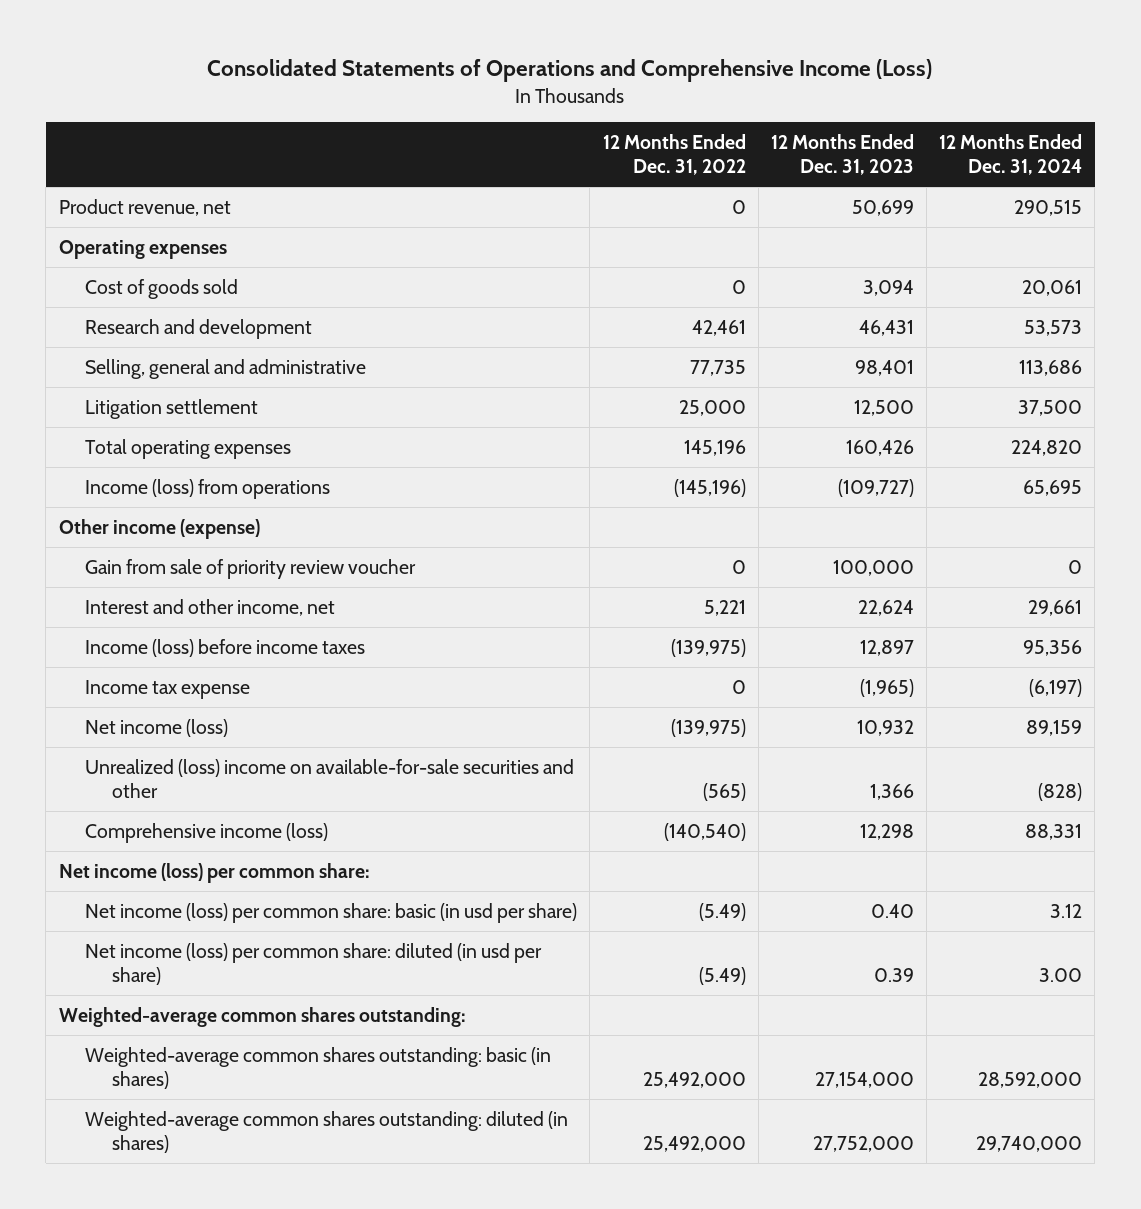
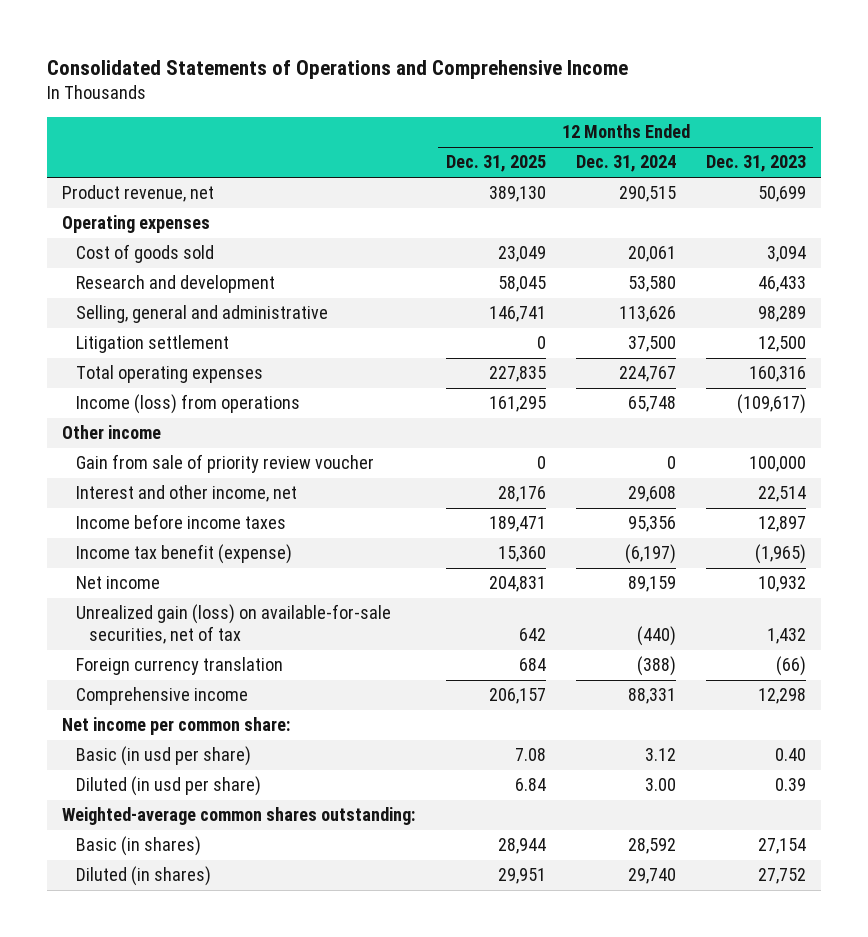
[207,59,933,83] Consolidated Statements of Operations and Comprehensive Income (Loss) -> [47,60,629,80] Consolidated Statements of Operations and Comprehensive Income
[602,133,746,176] 12 Months Ended Dec. 31, 2022 -> none
none -> [445,155,546,173] Dec. 31, 2025
[858,319,914,336] 46,431 -> [757,276,806,293] 46,433
[1024,319,1083,336] 53,573 -> [627,276,676,293] 53,580
[854,359,914,376] 98,401 -> [757,306,806,323] 98,289
[1019,359,1083,376] 113,686 -> [618,306,676,323] 113,626
[845,439,914,456] 160,426 -> [748,366,806,383] 160,316
[1011,439,1083,456] 224,820 -> [618,366,676,383] 224,767
[837,478,914,497] (109,727) -> [736,394,806,415] (109,617)
[1023,479,1083,496] 65,695 -> [627,396,676,413] 65,748
[58,518,260,539] Other income (expense) -> [62,425,162,440] Other income
[857,599,914,616] 22,624 -> [757,486,806,503] 22,514
[1028,599,1083,616] 29,661 -> [627,486,676,503] 29,608
[85,638,366,657] Income (loss) before income taxes -> [75,514,286,530] Income before income taxes
[85,679,251,699] Income tax expense -> [75,544,292,565] Income tax benefit (expense)
[85,718,229,737] Net income (loss) -> [75,576,160,590] Net income
[85,758,575,799] Unrealized (loss) income on available-for-sale securities and other -> [75,604,391,645] Unrealized gain (loss) on available-for-sale securities, net of tax
[869,784,914,801] 1,366 -> [766,628,806,645] 1,432
[1038,783,1083,802] (828) -> [636,626,676,647] (440)
none -> [75,657,283,676] Foreign currency translation
[85,822,329,843] Comprehensive income (loss) -> [75,687,248,706] Comprehensive income
[58,862,370,883] Net income (loss) per common share: -> [62,717,291,736] Net income per common share:
[85,902,578,923] Net income (loss) per common share: basic (in usd per share) -> [75,746,251,767] Basic (in usd per share)
[85,942,543,986] Net income (loss) per common share: diluted (in usd per share) -> [75,776,261,797] Diluted (in usd per share)
[85,1046,552,1090] Weighted-average common shares outstanding: basic (in shares) -> [75,836,201,857] Basic (in shares)
[814,1072,914,1089] 27,154,000 -> [757,838,806,855] 27,154
[978,1072,1083,1089] 28,592,000 -> [627,838,676,855] 28,592
[85,1110,569,1154] Weighted-average common shares outstanding: diluted (in shares) -> [75,866,211,887] Diluted (in shares)
[812,1136,914,1153] 27,752,000 -> [757,868,806,885] 27,752
[976,1136,1083,1153] 29,740,000 -> [627,868,676,885] 29,740

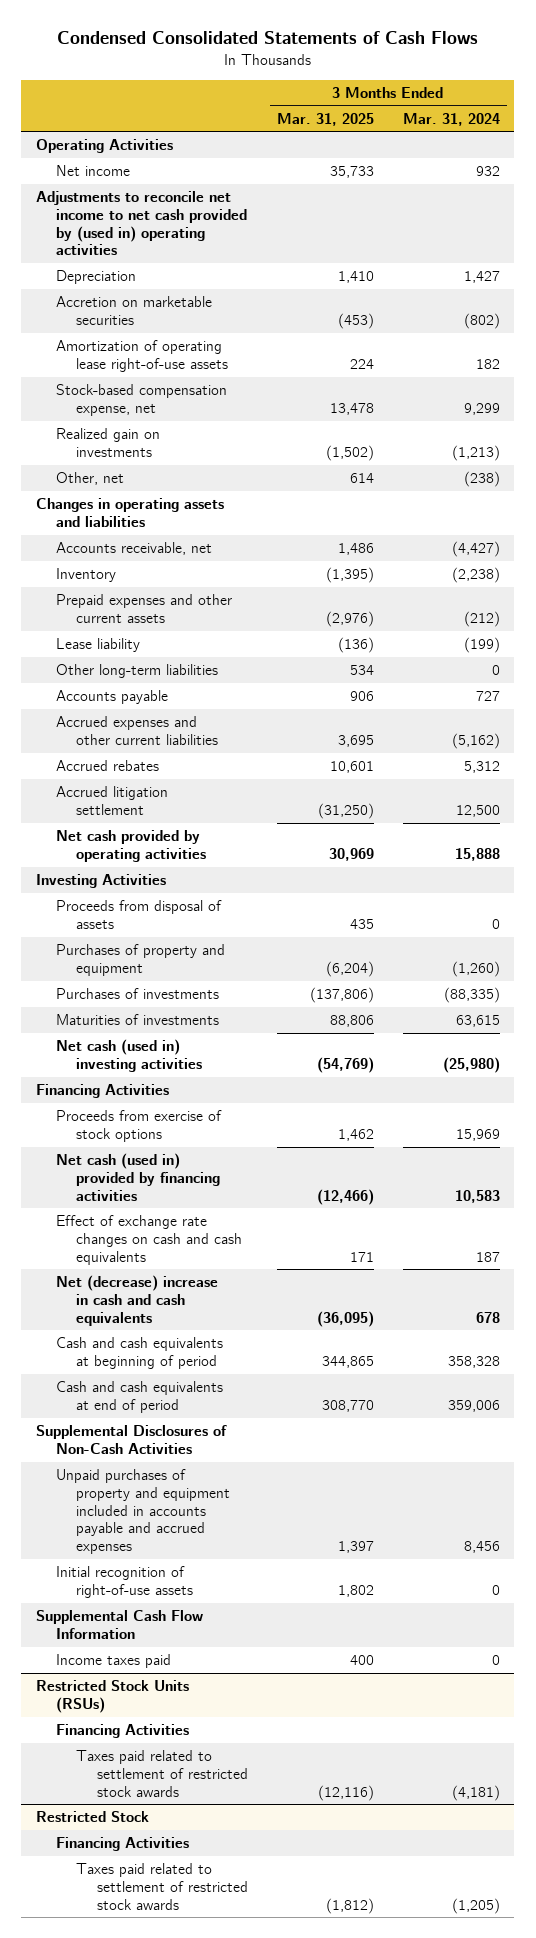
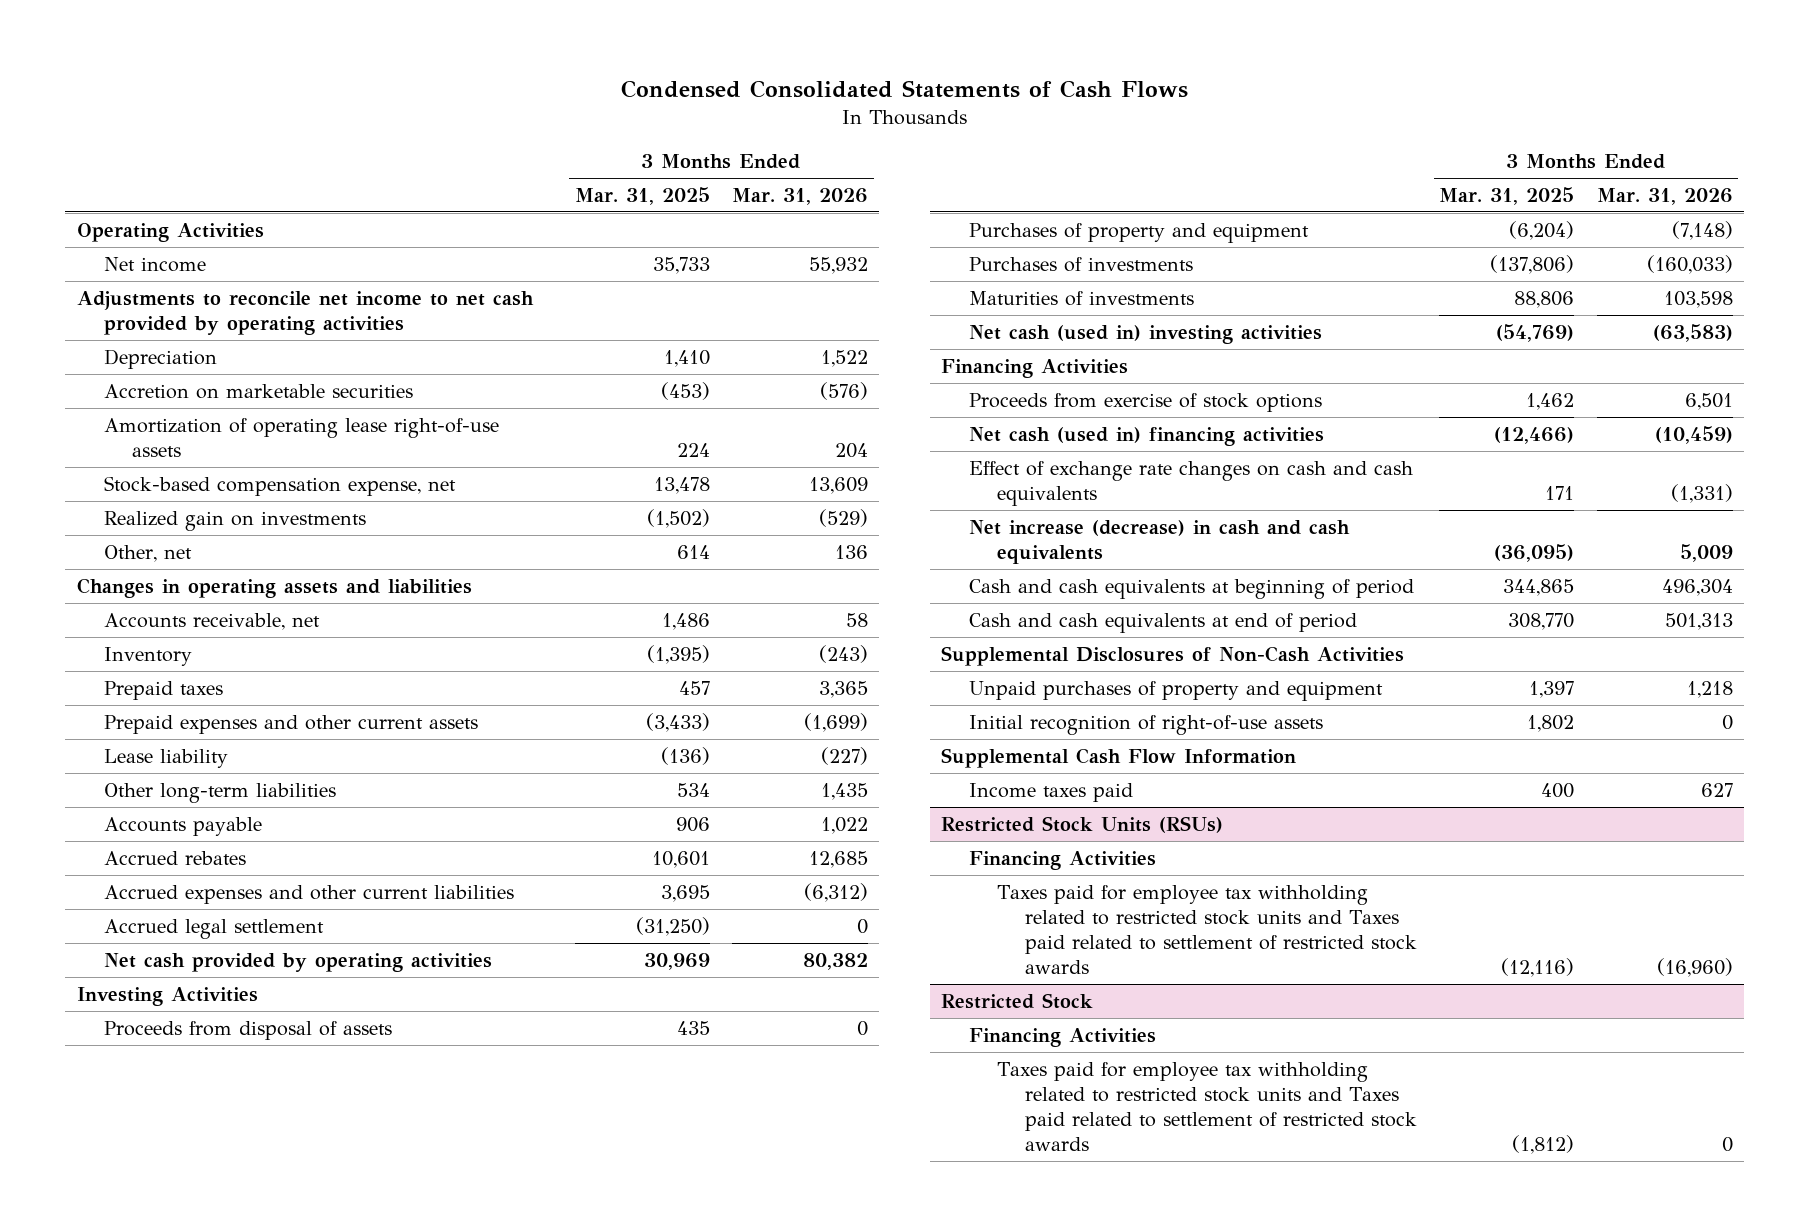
[402,112,500,126] Mar. 31, 2024 -> none
none -> [732,187,869,205] Mar. 31, 2026
[35,191,248,256] Adjustments to reconcile net income to net cash provided by (used in) operating activities -> [76,290,534,336] Adjustments to reconcile net income to net cash provided by operating activities
none -> [104,680,224,700] Prepaid taxes
[325,610,374,627] (2,976) -> [645,712,710,732] (3,433)
[56,716,219,745] Accrued expenses and other current liabilities -> [104,884,515,904] Accrued expenses and other current liabilities
[56,786,169,815] Accrued litigation settlement -> [104,918,325,939] Accrued legal settlement
[56,1153,221,1201] Net cash (used in) provided by financing activities -> [969,426,1325,446] Net cash (used in) financing activities
[56,1275,219,1326] Net (decrease) increase in cash and cash equivalents -> [969,519,1351,565] Net increase (decrease) in cash and cash equivalents
[56,1469,231,1555] Unpaid purchases of property and equipment included in accounts payable and accrued expenses -> [969,680,1384,701] Unpaid purchases of property and equipment
[76,1750,248,1797] Taxes paid related to settlement of restricted stock awards -> [997,884,1417,975] Taxes paid for employee tax withholding related to restricted stock units and Taxes paid related to settlement of restricted stock awards
[76,1863,248,1910] Taxes paid related to settlement of restricted stock awards -> [997,1061,1417,1152] Taxes paid for employee tax withholding related to restricted stock units and Taxes paid related to settlement of restricted stock awards

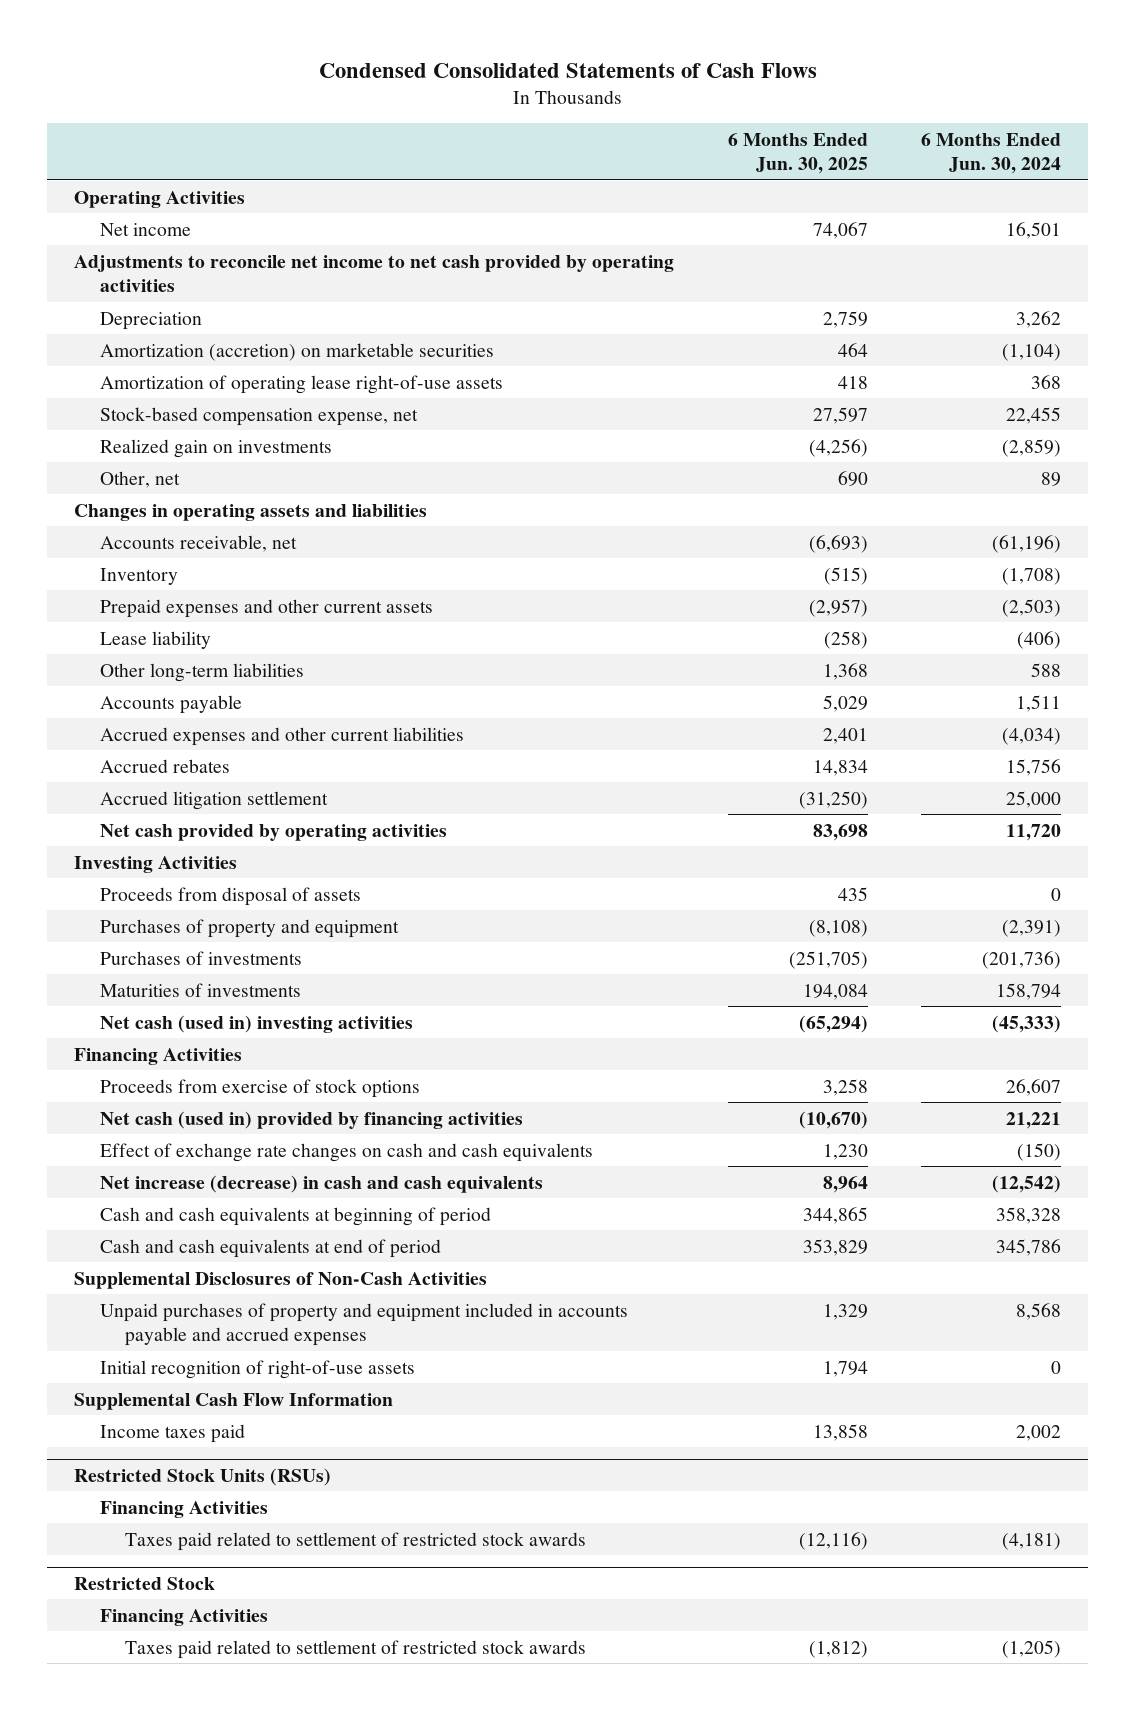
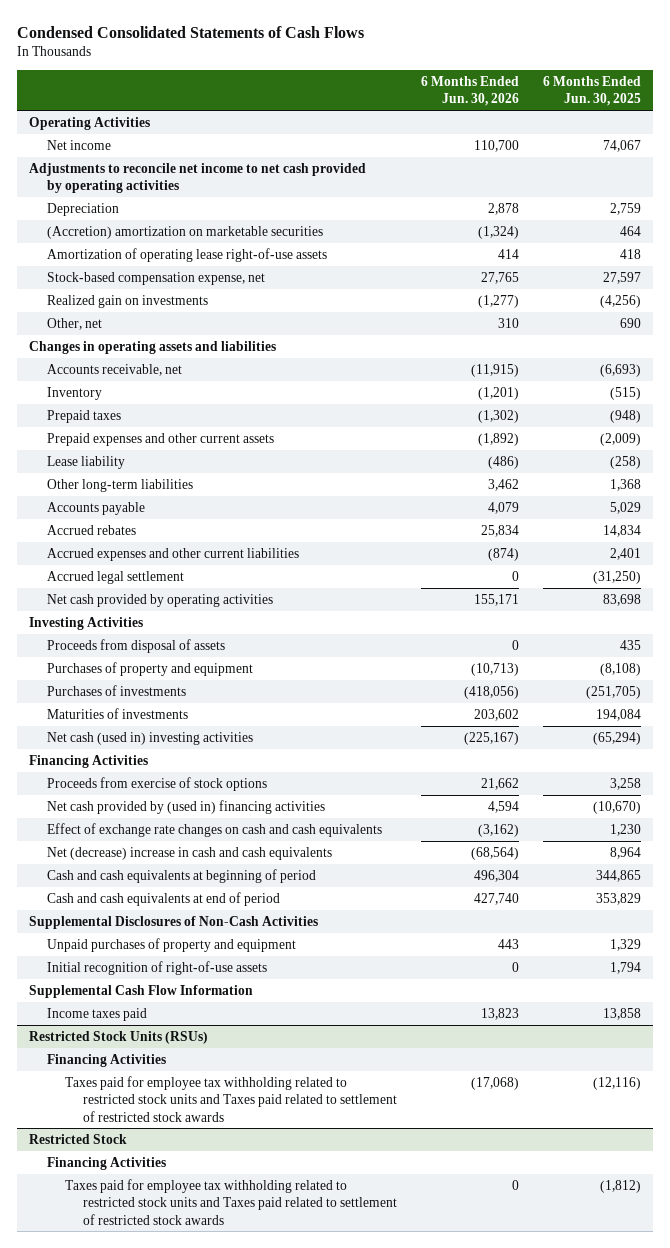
[921,132,1062,175] 6 Months Ended Jun. 30, 2024 -> none
none -> [420,75,519,107] 6 Months Ended Jun. 30, 2026
[99,342,494,361] Amortization (accretion) on marketable securities -> [46,225,323,239] (Accretion) amortization on marketable securities
none -> [46,409,121,423] Prepaid taxes
[808,598,868,617] (2,957) -> [600,432,642,446] (2,009)
[99,726,464,746] Accrued expenses and other current liabilities -> [46,547,299,561] Accrued expenses and other current liabilities
[99,790,328,810] Accrued litigation settlement -> [46,570,184,584] Accrued legal settlement
[99,1110,523,1129] Net cash (used in) provided by financing activities -> [46,799,325,814] Net cash provided by (used in) financing activities
[99,1174,543,1193] Net increase (decrease) in cash and cash equivalents -> [46,846,332,860] Net (decrease) increase in cash and cash equivalents
[99,1302,628,1346] Unpaid purchases of property and equipment included in accounts payable and accrued expenses -> [46,937,296,952] Unpaid purchases of property and equipment
[124,1531,586,1551] Taxes paid related to settlement of restricted stock awards -> [64,1075,397,1122] Taxes paid for employee tax withholding related to restricted stock units and Taxes paid related to settlement of restricted stock awards
[124,1639,586,1659] Taxes paid related to settlement of restricted stock awards -> [64,1178,397,1225] Taxes paid for employee tax withholding related to restricted stock units and Taxes paid related to settlement of restricted stock awards

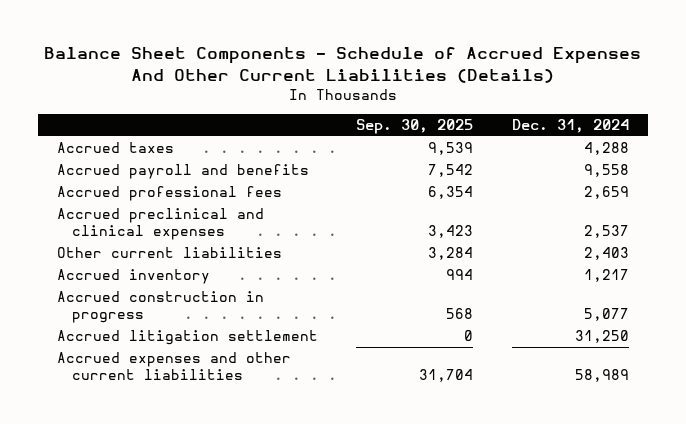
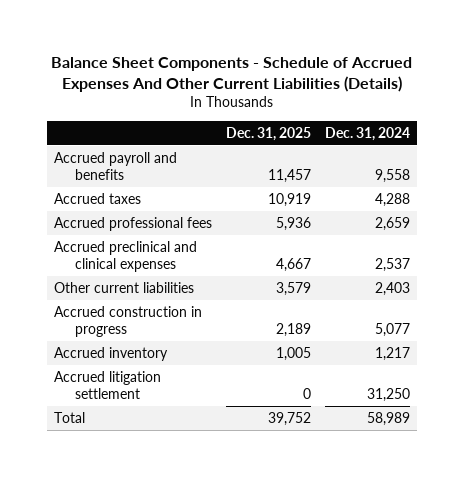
[356,119,474,135] Sep. 30, 2025 -> none
none -> [225,126,311,141] Dec. 31, 2025
[57,142,175,154] Accrued taxes -> [53,192,141,204] Accrued taxes
[57,269,211,285] Accrued inventory -> [53,346,168,361] Accrued inventory
[57,352,292,381] Accrued expenses and other current liabilities -> [53,411,85,423] Total

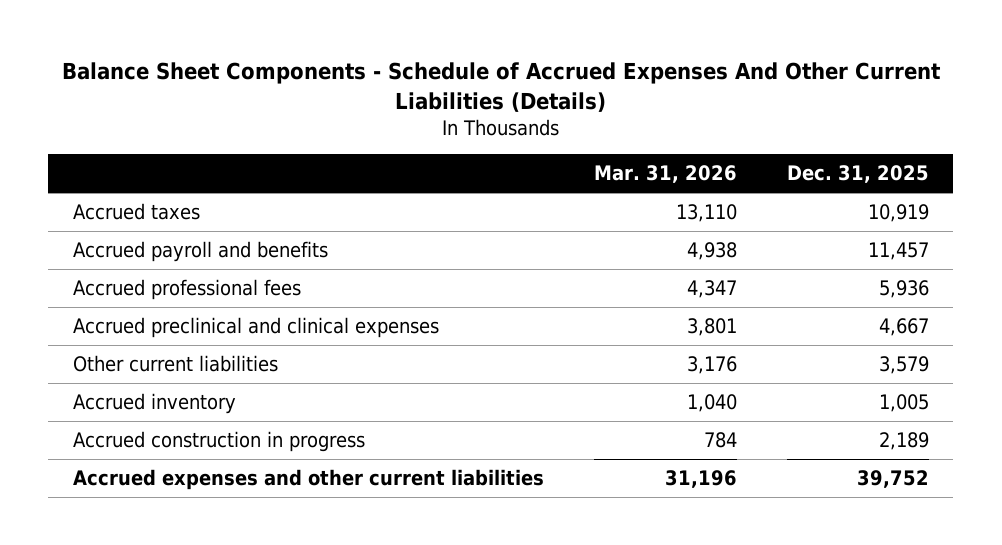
[325,126,411,141] Dec. 31, 2024 -> none
none -> [593,165,737,184] Mar. 31, 2026
[53,151,177,181] Accrued payroll and benefits -> [73,241,329,263] Accrued payroll and benefits
[53,370,161,400] Accrued litigation settlement -> none
[53,305,202,338] Accrued construction in progress -> [73,431,366,453] Accrued construction in progress
[53,411,85,423] Total -> [73,469,545,491] Accrued expenses and other current liabilities

